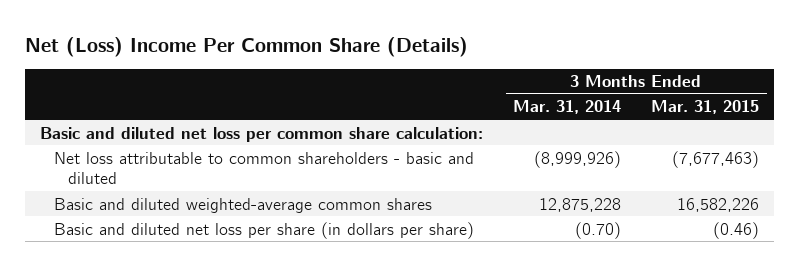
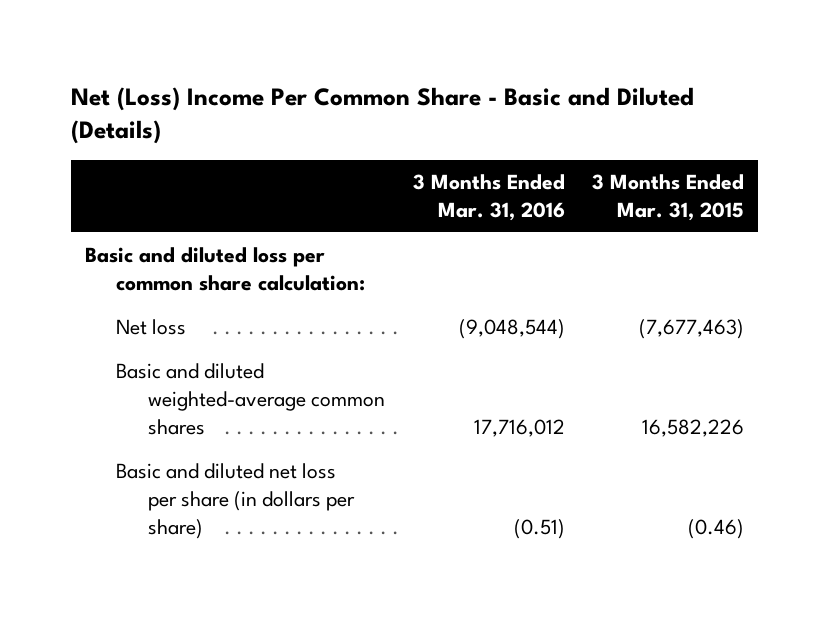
[24,36,468,57] Net (Loss) Income Per Common Share (Details) -> [71,86,695,145] Net (Loss) Income Per Common Share - Basic and Diluted (Details)
[513,100,622,115] Mar. 31, 2014 -> none
none -> [412,174,565,222] 3 Months Ended Mar. 31, 2016
[39,126,483,142] Basic and diluted net loss per common share calculation: -> [84,247,366,292] Basic and diluted loss per common share calculation:
[53,151,474,185] Net loss attributable to common shareholders - basic and diluted -> [116,319,187,336] Net loss

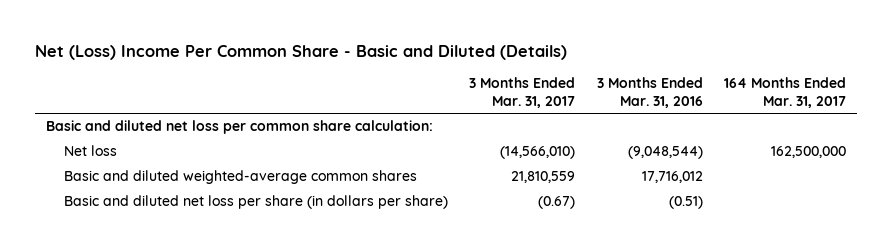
[592,174,745,222] 3 Months Ended Mar. 31, 2015 -> none
none -> [469,77,576,108] 3 Months Ended Mar. 31, 2017
none -> [724,77,847,108] 164 Months Ended Mar. 31, 2017
[84,247,366,292] Basic and diluted loss per common share calculation: -> [45,120,433,135] Basic and diluted net loss per common share calculation:

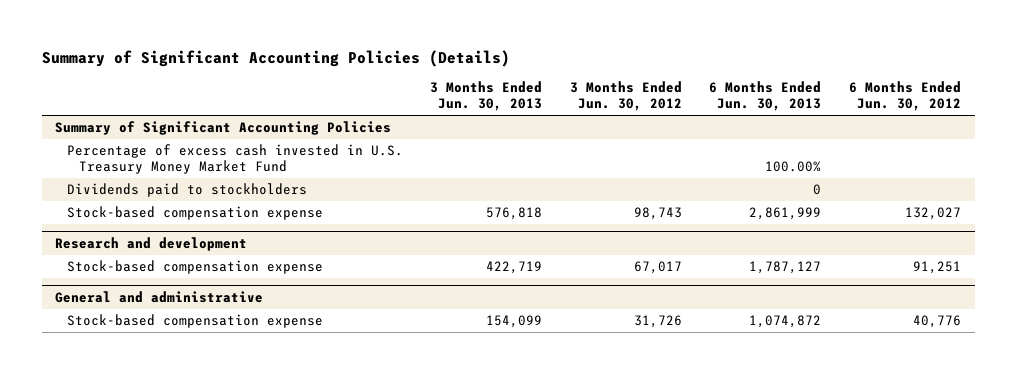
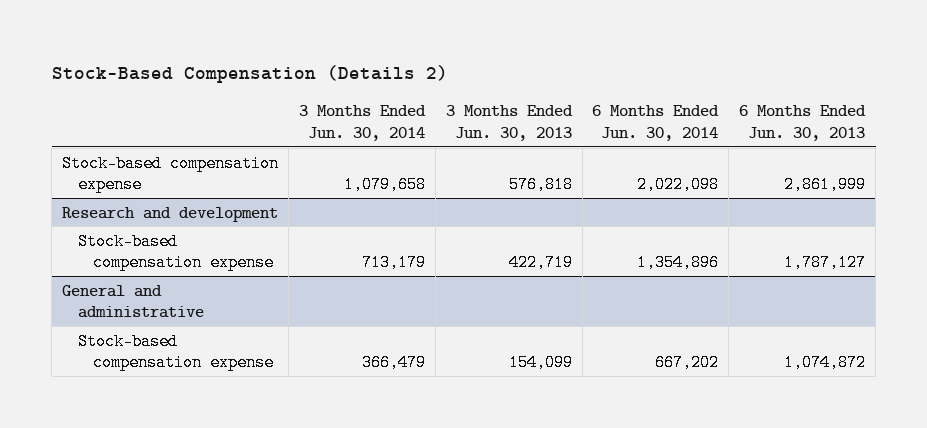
[41,49,510,67] Summary of Significant Accounting Policies (Details) -> [51,64,448,83] Stock-Based Compensation (Details 2)
[569,81,682,112] 3 Months Ended Jun. 30, 2012 -> none
[848,81,961,112] 6 Months Ended Jun. 30, 2012 -> none
none -> [298,104,426,141] 3 Months Ended Jun. 30, 2014
none -> [592,104,720,141] 6 Months Ended Jun. 30, 2014
[55,121,392,136] Summary of Significant Accounting Policies -> none
[67,144,404,175] Percentage of excess cash invested in U.S. Treasury Money Market Fund -> none
[67,183,308,198] Dividends paid to stockholders -> none

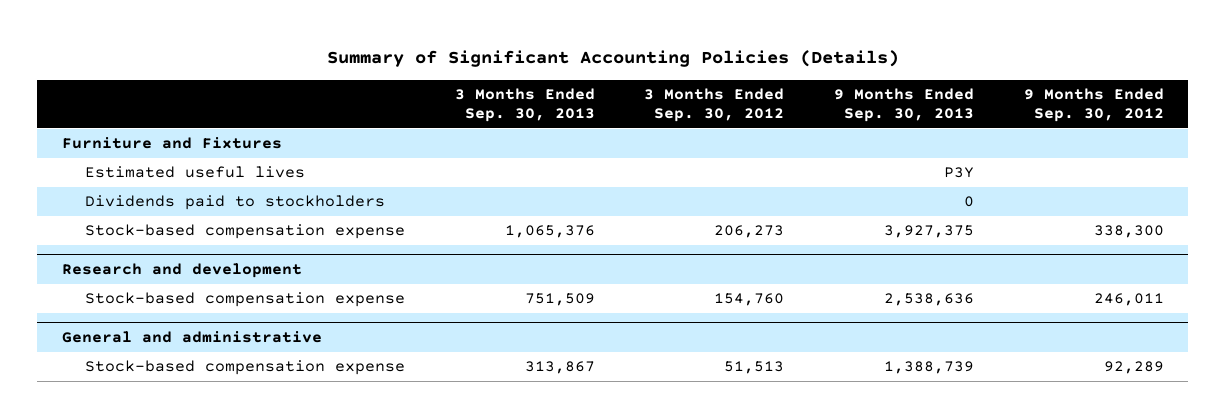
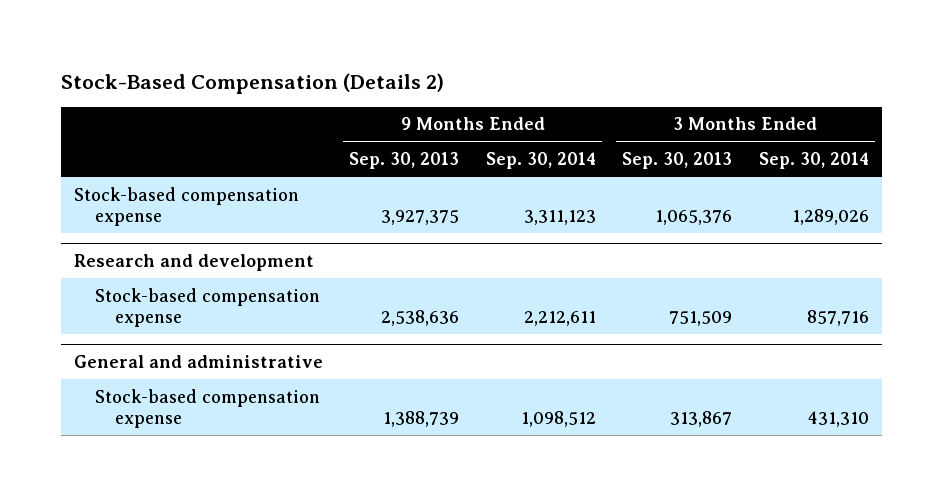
[326,50,899,68] Summary of Significant Accounting Policies (Details) -> [60,72,444,94] Stock-Based Compensation (Details 2)
[644,87,785,123] 3 Months Ended Sep. 30, 2012 -> none
[1023,87,1164,123] 9 Months Ended Sep. 30, 2012 -> none
none -> [485,151,596,169] Sep. 30, 2014
none -> [758,151,869,169] Sep. 30, 2014
[62,137,283,150] Furniture and Fixtures -> none
[85,166,306,179] Estimated useful lives -> none
[85,195,386,211] Dividends paid to stockholders -> none

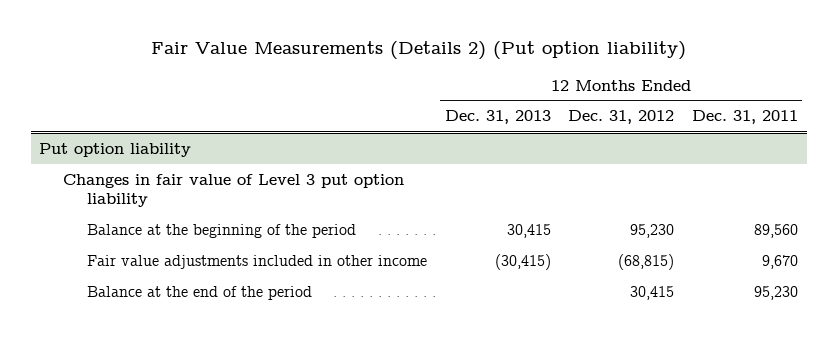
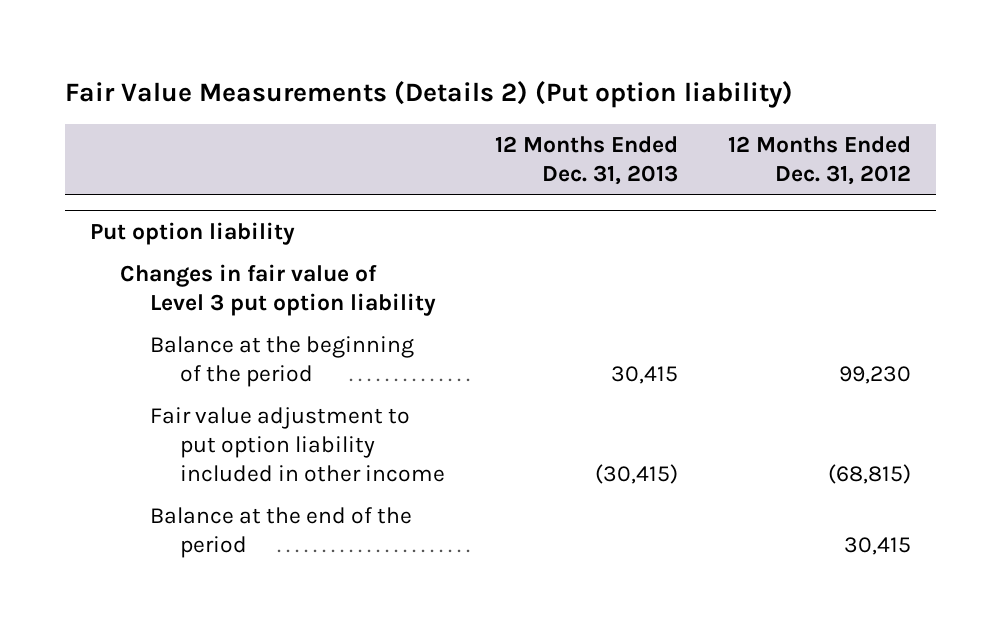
[691,110,798,125] Dec. 31, 2011 -> none
[630,223,675,238] 95,230 -> [838,366,911,385] 99,230
[87,254,428,269] Fair value adjustments included in other income -> [150,407,446,482] Fair value adjustment to put option liability included in other income

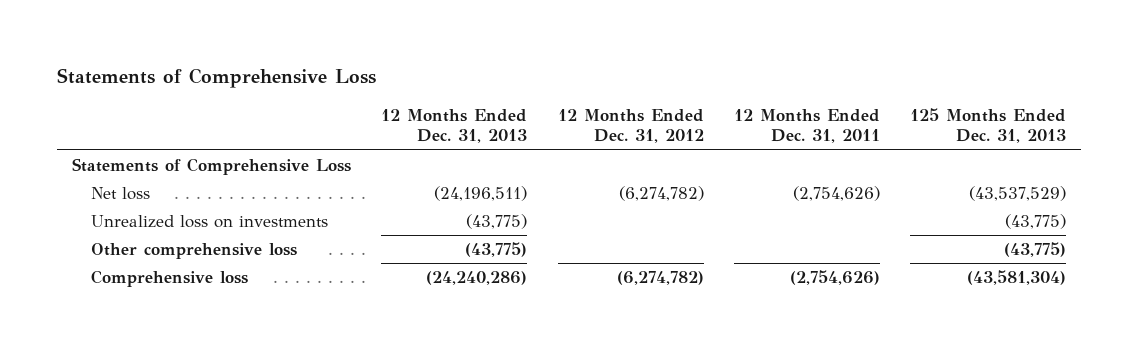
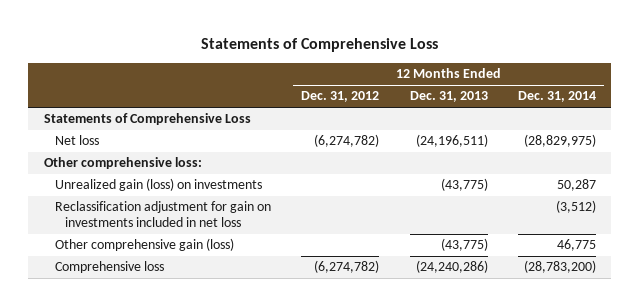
[733,108,880,144] 12 Months Ended Dec. 31, 2011 -> none
[910,107,1067,144] 125 Months Ended Dec. 31, 2013 -> none
none -> [518,91,597,103] Dec. 31, 2014
none -> [43,157,202,170] Other comprehensive loss:
[90,214,328,228] Unrealized loss on investments -> [54,178,262,192] Unrealized gain (loss) on investments
none -> [54,201,271,228] Reclassification adjustment for gain on investments included in net loss
[90,242,297,259] Other comprehensive loss -> [54,238,234,252] Other comprehensive gain (loss)

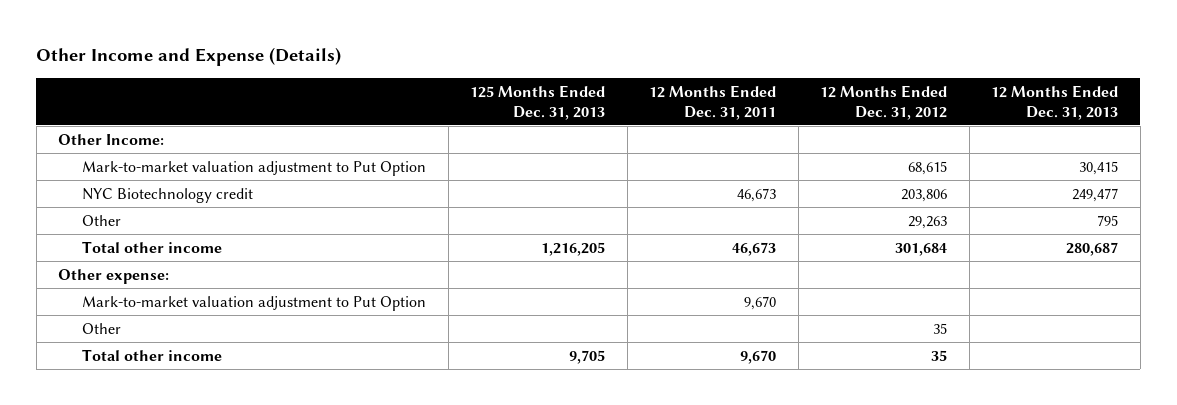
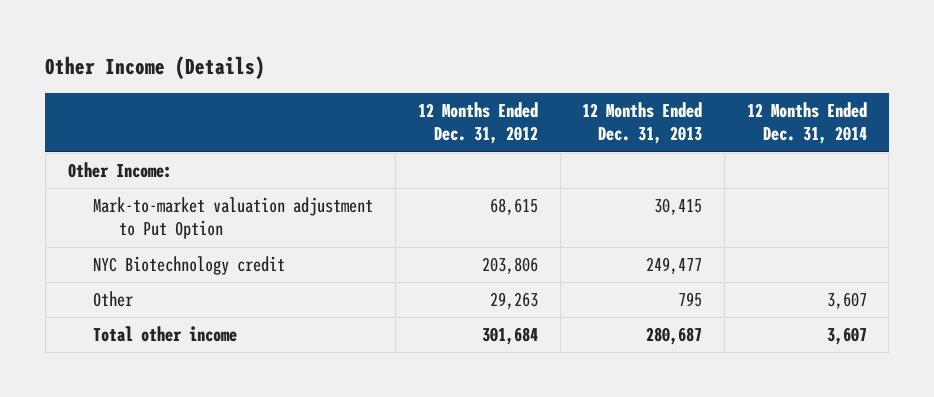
[36,47,342,67] Other Income and Expense (Details) -> [45,56,266,80] Other Income (Details)
[470,84,606,120] 125 Months Ended Dec. 31, 2013 -> none
[649,84,777,120] 12 Months Ended Dec. 31, 2011 -> none
none -> [746,102,867,145] 12 Months Ended Dec. 31, 2014
[58,268,170,284] Other expense: -> none
[82,295,427,311] Mark-to-market valuation adjustment to Put Option -> none
[82,322,122,334] Other -> none
[82,348,223,361] Total other income -> none

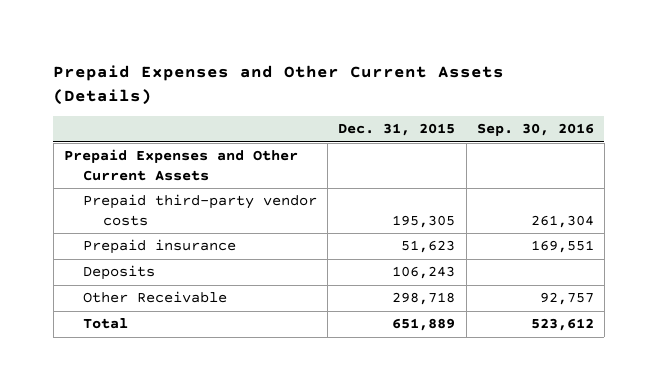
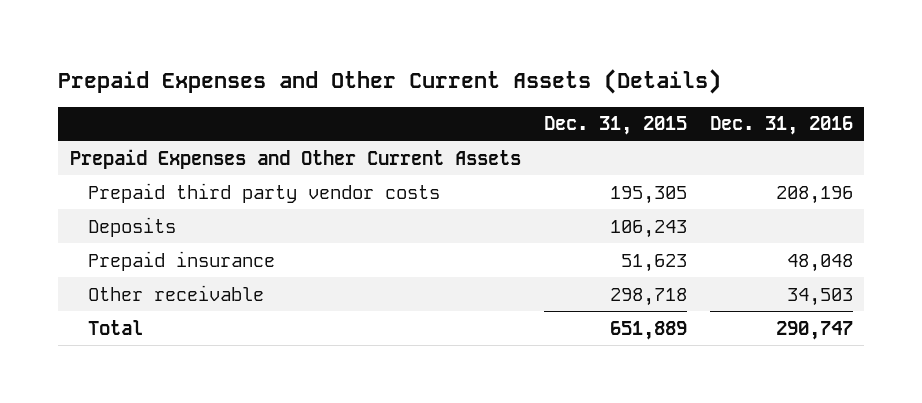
[476,123,594,137] Sep. 30, 2016 -> none
none -> [709,116,853,136] Dec. 31, 2016
[83,194,318,226] Prepaid third-party vendor costs -> [87,182,440,203] Prepaid third party vendor costs
[83,239,237,255] Prepaid insurance -> [87,250,275,271] Prepaid insurance
[83,291,228,304] Other Receivable -> [87,284,264,301] Other receivable

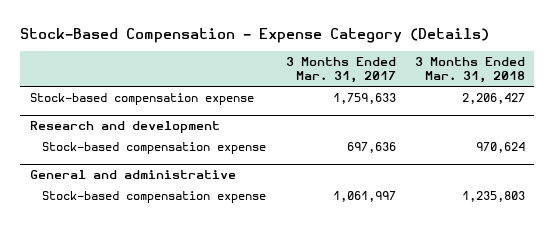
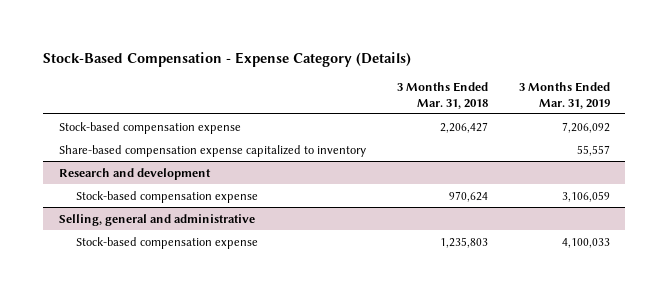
[285,56,396,84] 3 Months Ended Mar. 31, 2017 -> none
none -> [518,82,610,109] 3 Months Ended Mar. 31, 2019
none -> [58,144,366,157] Share-based compensation expense capitalized to inventory
[30,170,237,180] General and administrative -> [58,213,255,226] Selling, general and administrative

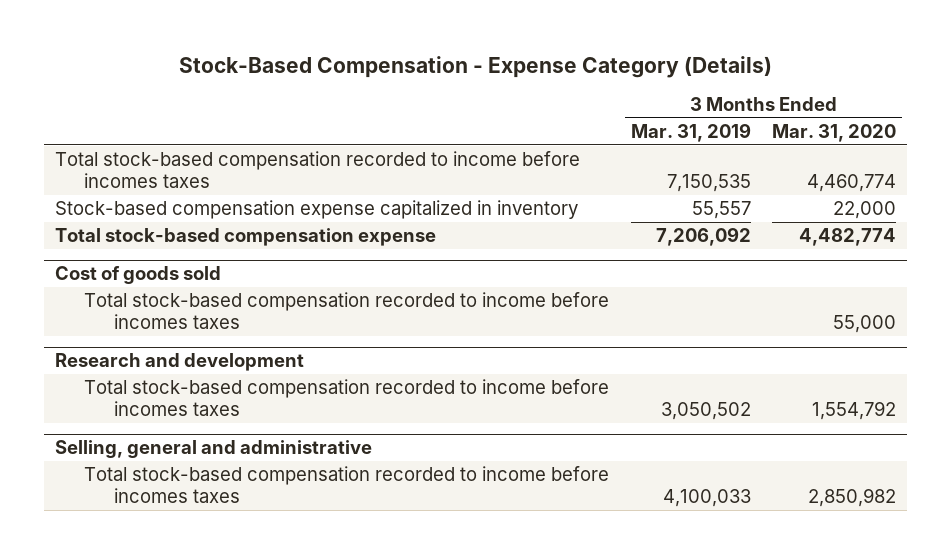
[396,82,488,109] 3 Months Ended Mar. 31, 2018 -> none
none -> [772,123,897,142] Mar. 31, 2020
[58,121,241,134] Stock-based compensation expense -> [54,151,580,189] Total stock-based compensation recorded to income before incomes taxes
[561,121,610,133] 7,206,092 -> [666,174,751,193] 7,150,535
[58,144,366,157] Share-based compensation expense capitalized to inventory -> [54,200,578,220] Stock-based compensation expense capitalized in inventory
none -> [54,228,436,247] Total stock-based compensation expense
none -> [54,266,221,285] Cost of goods sold
none -> [84,292,610,330] Total stock-based compensation recorded to income before incomes taxes
[75,190,258,203] Stock-based compensation expense -> [84,379,610,417] Total stock-based compensation recorded to income before incomes taxes
[561,190,610,202] 3,106,059 -> [660,402,751,421] 3,050,502
[75,236,258,249] Stock-based compensation expense -> [84,466,610,504] Total stock-based compensation recorded to income before incomes taxes

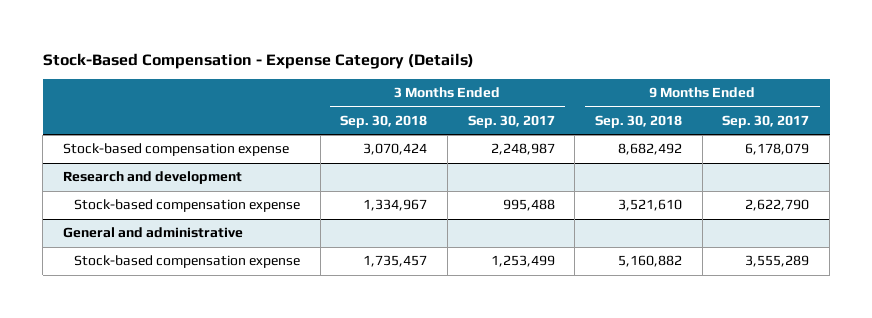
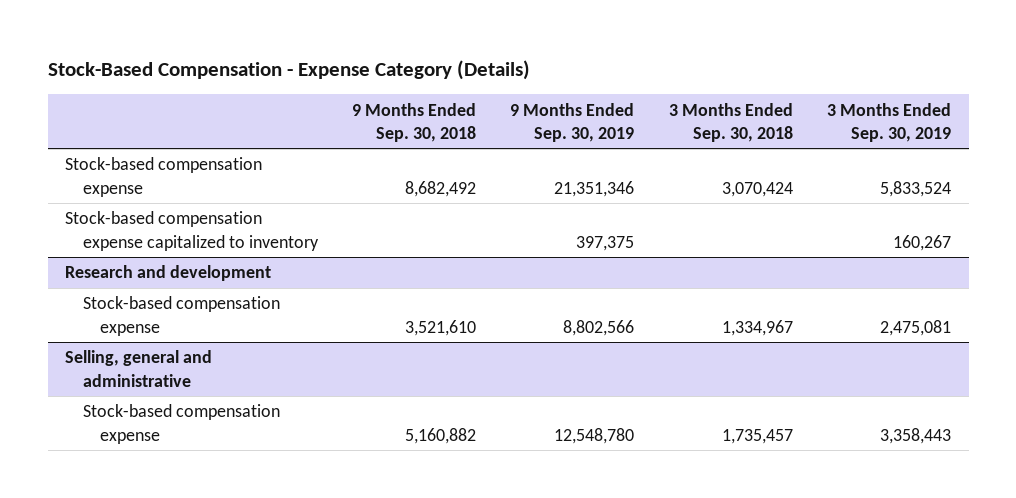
[467,115,555,129] Sep. 30, 2017 -> none
[722,115,810,129] Sep. 30, 2017 -> none
none -> [510,102,635,142] 9 Months Ended Sep. 30, 2019
none -> [827,102,952,142] 3 Months Ended Sep. 30, 2019
none -> [64,211,319,251] Stock-based compensation expense capitalized to inventory
[63,227,244,239] General and administrative -> [64,350,212,387] Selling, general and administrative

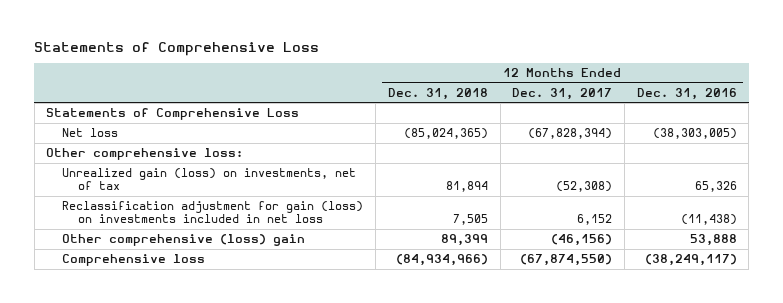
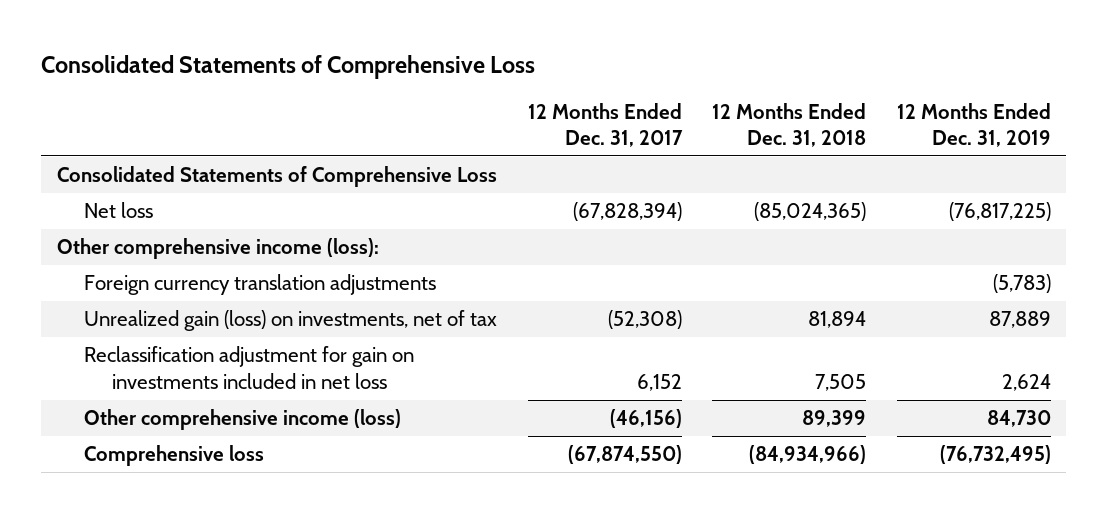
[34,41,320,56] Statements of Comprehensive Loss -> [41,54,536,79] Consolidated Statements of Comprehensive Loss
[636,87,737,100] Dec. 31, 2016 -> none
none -> [897,102,1052,148] 12 Months Ended Dec. 31, 2019
[46,108,300,121] Statements of Comprehensive Loss -> [56,166,497,188] Consolidated Statements of Comprehensive Loss
[46,148,244,161] Other comprehensive loss: -> [56,238,379,260] Other comprehensive income (loss):
none -> [84,274,437,296] Foreign currency translation adjustments
[62,201,364,224] Reclassification adjustment for gain (loss) on investments included in net loss -> [84,346,415,389] Reclassification adjustment for gain on investments included in net loss
[62,234,306,247] Other comprehensive (loss) gain -> [84,409,402,431] Other comprehensive income (loss)

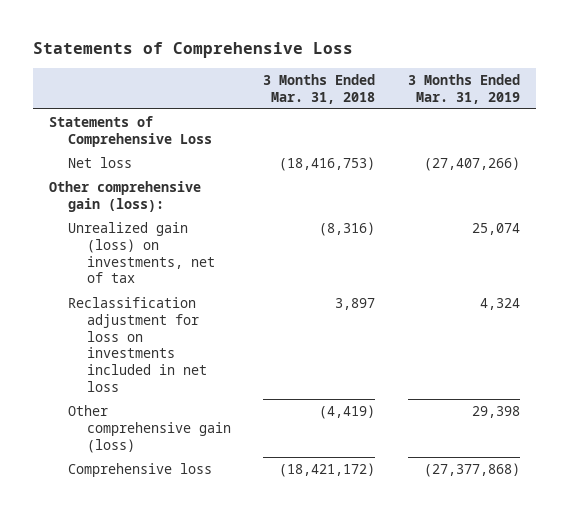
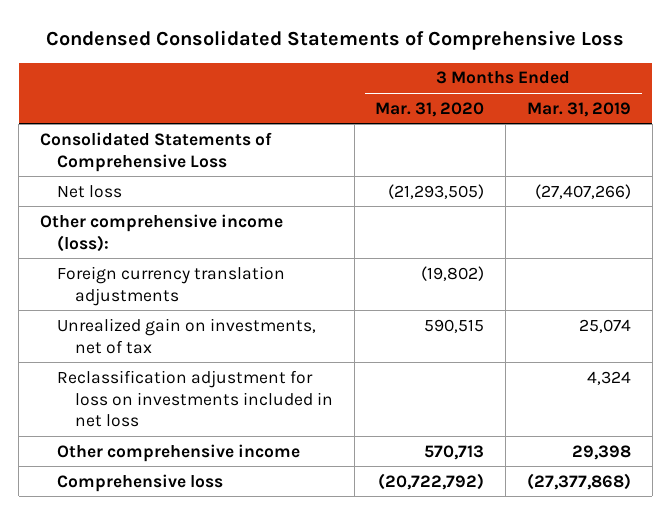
[32,42,353,59] Statements of Comprehensive Loss -> [46,30,625,51] Condensed Consolidated Statements of Comprehensive Loss
[263,73,376,104] 3 Months Ended Mar. 31, 2018 -> none
none -> [375,101,485,117] Mar. 31, 2020
[48,116,213,147] Statements of Comprehensive Loss -> [39,131,272,172] Consolidated Statements of Comprehensive Loss
[48,181,201,212] Other comprehensive gain (loss): -> [39,213,283,252] Other comprehensive income (loss):
none -> [57,265,286,306] Foreign currency translation adjustments
[68,222,216,284] Unrealized gain (loss) on investments, net of tax -> [57,317,317,354] Unrealized gain on investments, net of tax
[68,405,232,453] Other comprehensive gain (loss) -> [57,443,301,462] Other comprehensive income

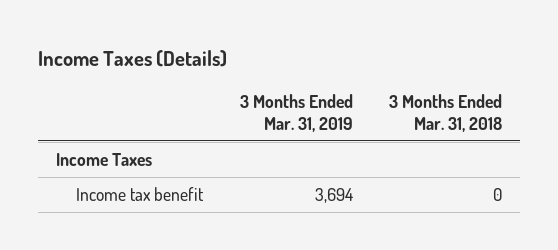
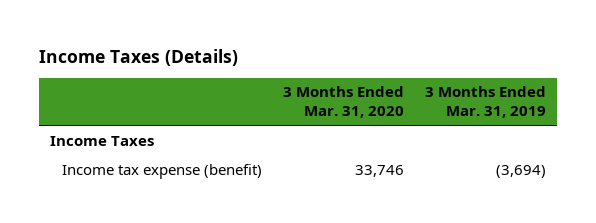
[388,93,502,132] 3 Months Ended Mar. 31, 2018 -> none
none -> [282,86,404,119] 3 Months Ended Mar. 31, 2020
[76,187,205,202] Income tax benefit -> [61,163,262,179] Income tax expense (benefit)
[314,188,353,204] 3,694 -> [495,164,546,178] (3,694)

